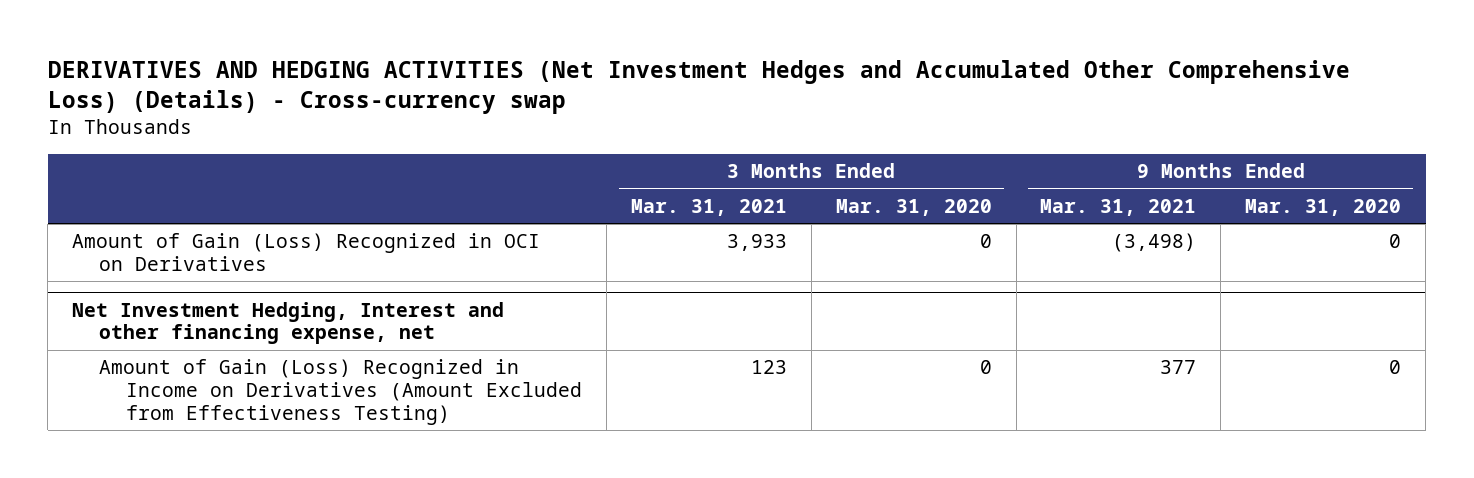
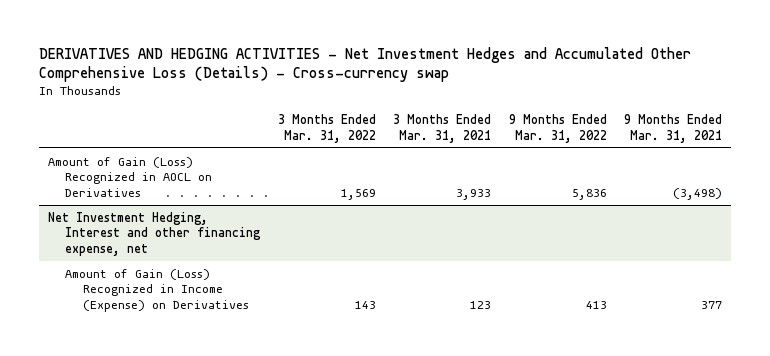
[47,60,1350,115] DERIVATIVES AND HEDGING ACTIVITIES (Net Investment Hedges and Accumulated Other Comprehensive Loss) (Details) - Cross-currency swap -> [39,46,692,83] DERIVATIVES AND HEDGING ACTIVITIES - Net Investment Hedges and Accumulated Other Comprehensive Loss (Details) - Cross-currency swap
[835,198,992,216] Mar. 31, 2020 -> none
[1245,198,1402,216] Mar. 31, 2020 -> none
none -> [277,114,376,143] 3 Months Ended Mar. 31, 2022
none -> [508,114,607,143] 9 Months Ended Mar. 31, 2022
[72,233,541,272] Amount of Gain (Loss) Recognized in OCI on Derivatives -> [47,156,213,197] Amount of Gain (Loss) Recognized in AOCL on Derivatives
[99,359,582,425] Amount of Gain (Loss) Recognized in Income on Derivatives (Amount Excluded from Effectiveness Testing) -> [65,268,250,312] Amount of Gain (Loss) Recognized in Income (Expense) on Derivatives

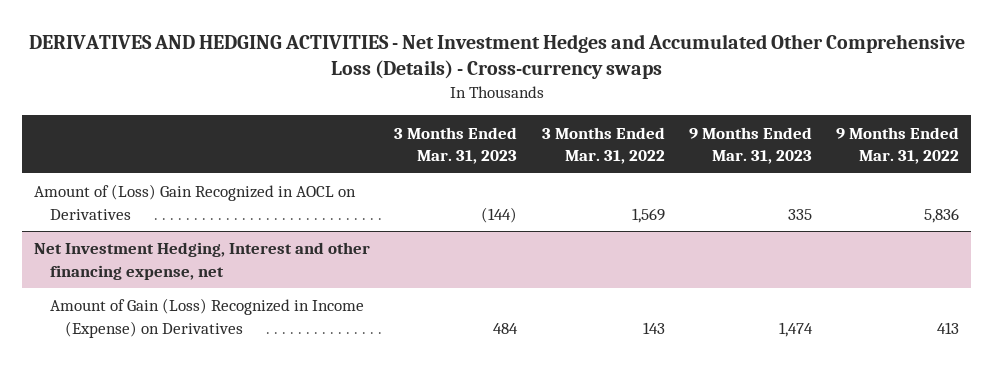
[39,46,692,83] DERIVATIVES AND HEDGING ACTIVITIES - Net Investment Hedges and Accumulated Other Comprehensive Loss (Details) - Cross-currency swap -> [28,33,965,80] DERIVATIVES AND HEDGING ACTIVITIES - Net Investment Hedges and Accumulated Other Comprehensive Loss (Details) - Cross-currency swaps
[393,114,492,143] 3 Months Ended Mar. 31, 2021 -> none
[623,114,722,143] 9 Months Ended Mar. 31, 2021 -> none
none -> [394,126,518,164] 3 Months Ended Mar. 31, 2023
none -> [688,126,812,164] 9 Months Ended Mar. 31, 2023
[47,156,213,197] Amount of Gain (Loss) Recognized in AOCL on Derivatives -> [34,184,357,220] Amount of (Loss) Gain Recognized in AOCL on Derivatives

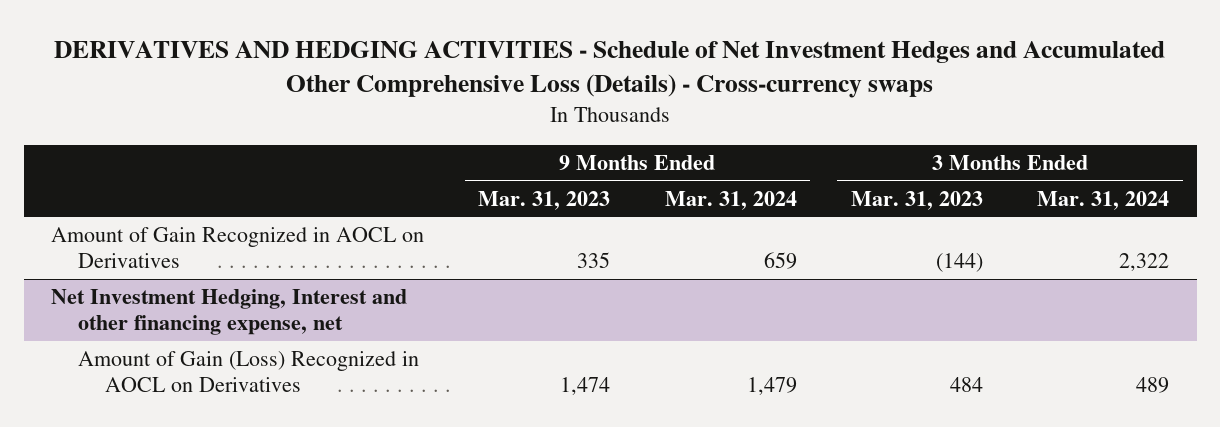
[28,33,965,80] DERIVATIVES AND HEDGING ACTIVITIES - Net Investment Hedges and Accumulated Other Comprehensive Loss (Details) - Cross-currency swaps -> [54,41,1166,99] DERIVATIVES AND HEDGING ACTIVITIES - Schedule of Net Investment Hedges and Accumulated Other Comprehensive Loss (Details) - Cross-currency swaps
[541,126,665,164] 3 Months Ended Mar. 31, 2022 -> none
[836,126,960,164] 9 Months Ended Mar. 31, 2022 -> none
none -> [664,190,797,210] Mar. 31, 2024
none -> [1037,190,1170,210] Mar. 31, 2024
[34,184,357,220] Amount of (Loss) Gain Recognized in AOCL on Derivatives -> [50,227,424,268] Amount of Gain Recognized in AOCL on Derivatives
[49,298,364,338] Amount of Gain (Loss) Recognized in Income (Expense) on Derivatives -> [77,351,419,392] Amount of Gain (Loss) Recognized in AOCL on Derivatives

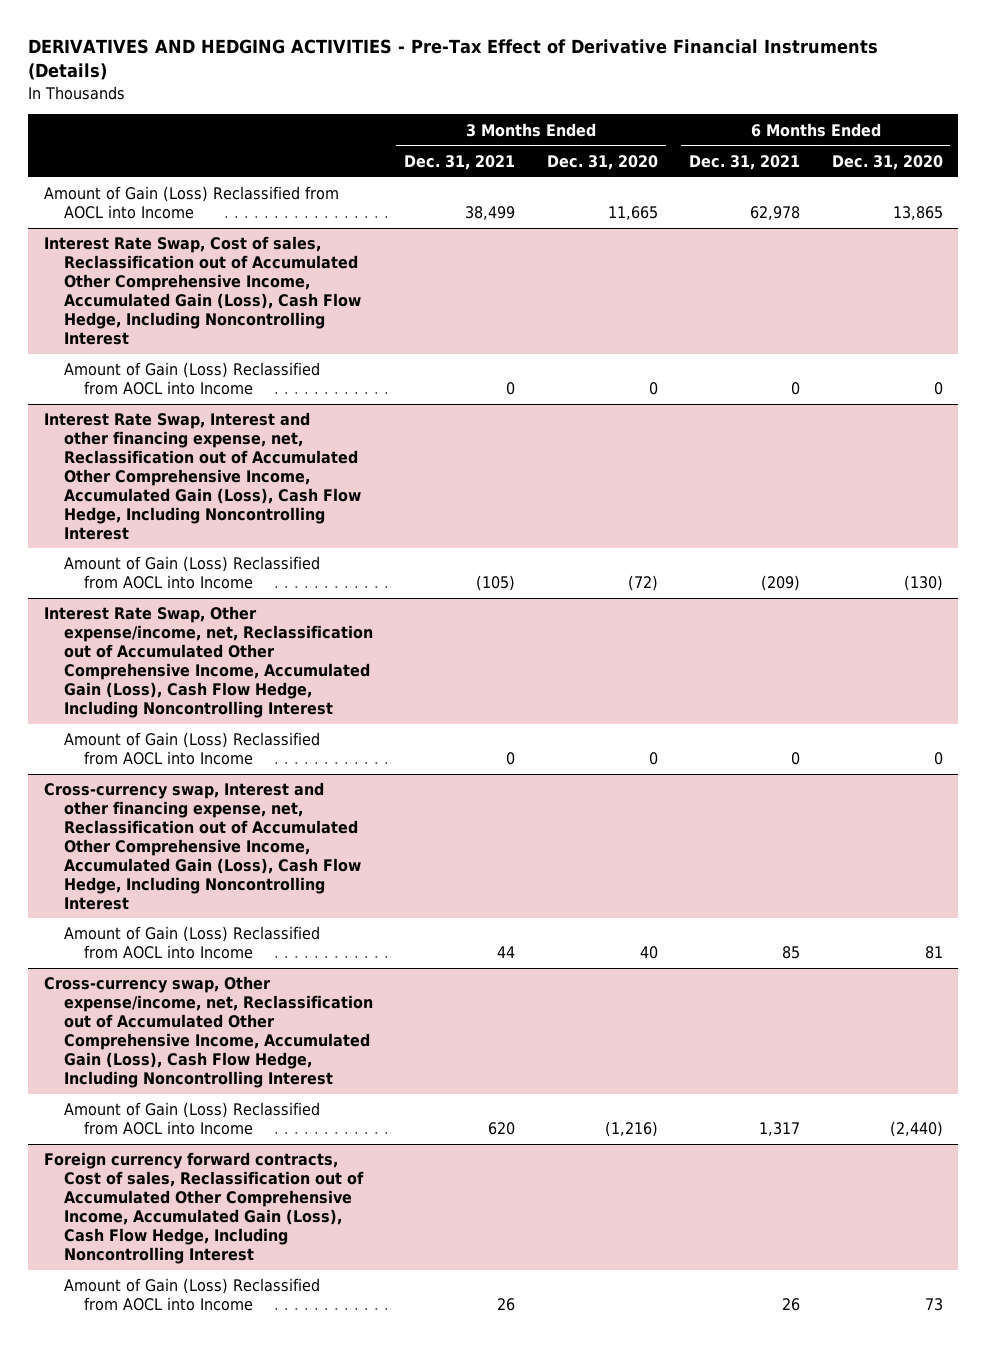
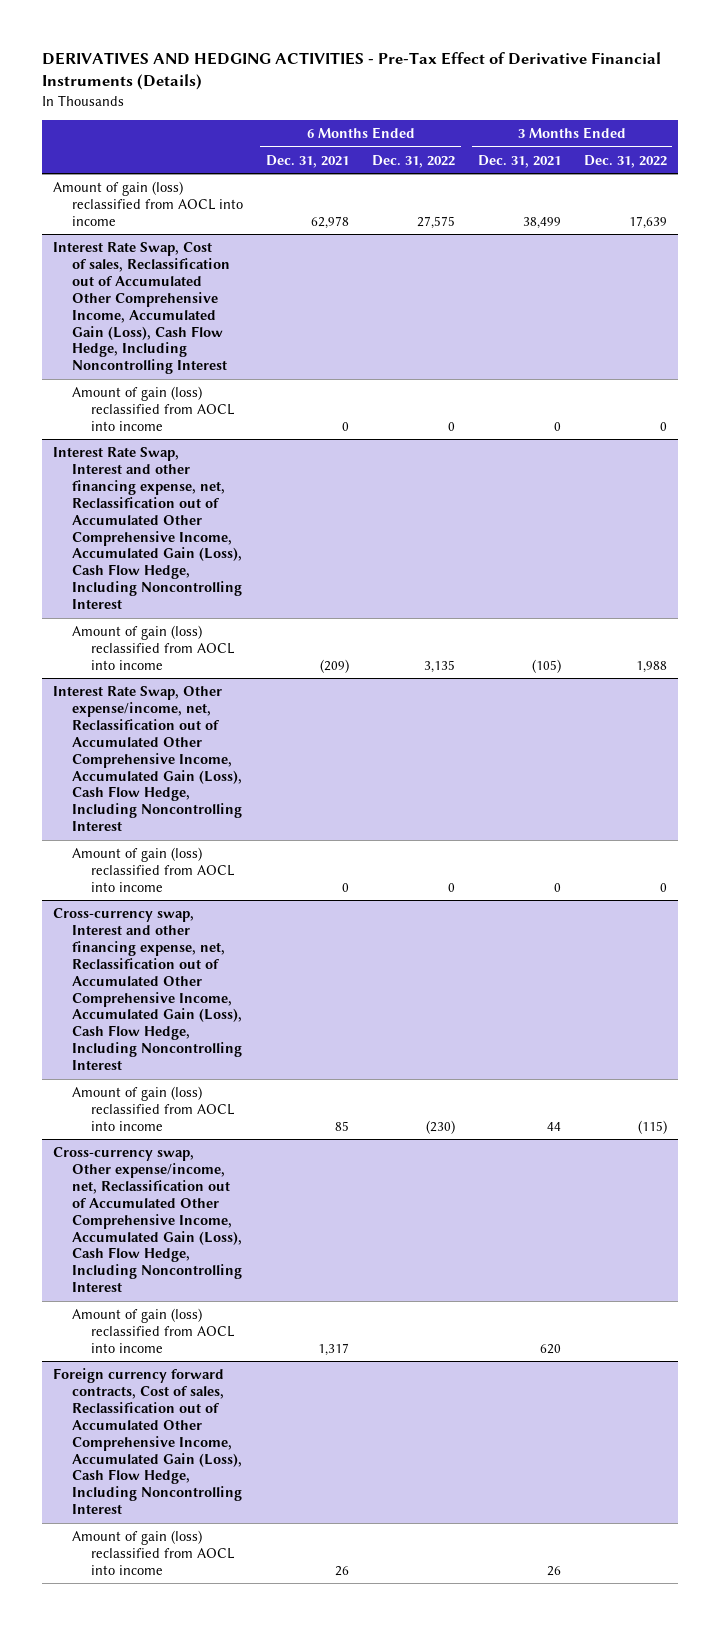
[546,155,658,171] Dec. 31, 2020 -> none
[831,155,943,171] Dec. 31, 2020 -> none
none -> [372,154,456,168] Dec. 31, 2022
none -> [583,154,667,168] Dec. 31, 2022
[44,186,340,220] Amount of Gain (Loss) Reclassified from AOCL into Income -> [53,181,244,226] Amount of gain (loss) reclassified from AOCL into income
[63,362,320,396] Amount of Gain (Loss) Reclassified from AOCL into Income -> [72,386,235,431] Amount of gain (loss) reclassified from AOCL into income
[63,556,320,590] Amount of Gain (Loss) Reclassified from AOCL into Income -> [72,625,235,670] Amount of gain (loss) reclassified from AOCL into income
[63,732,320,766] Amount of Gain (Loss) Reclassified from AOCL into Income -> [72,847,235,892] Amount of gain (loss) reclassified from AOCL into income
[63,926,320,960] Amount of Gain (Loss) Reclassified from AOCL into Income -> [72,1086,235,1131] Amount of gain (loss) reclassified from AOCL into income
[63,1102,320,1136] Amount of Gain (Loss) Reclassified from AOCL into Income -> [72,1308,235,1353] Amount of gain (loss) reclassified from AOCL into income
[63,1278,320,1312] Amount of Gain (Loss) Reclassified from AOCL into Income -> [72,1530,235,1575] Amount of gain (loss) reclassified from AOCL into income

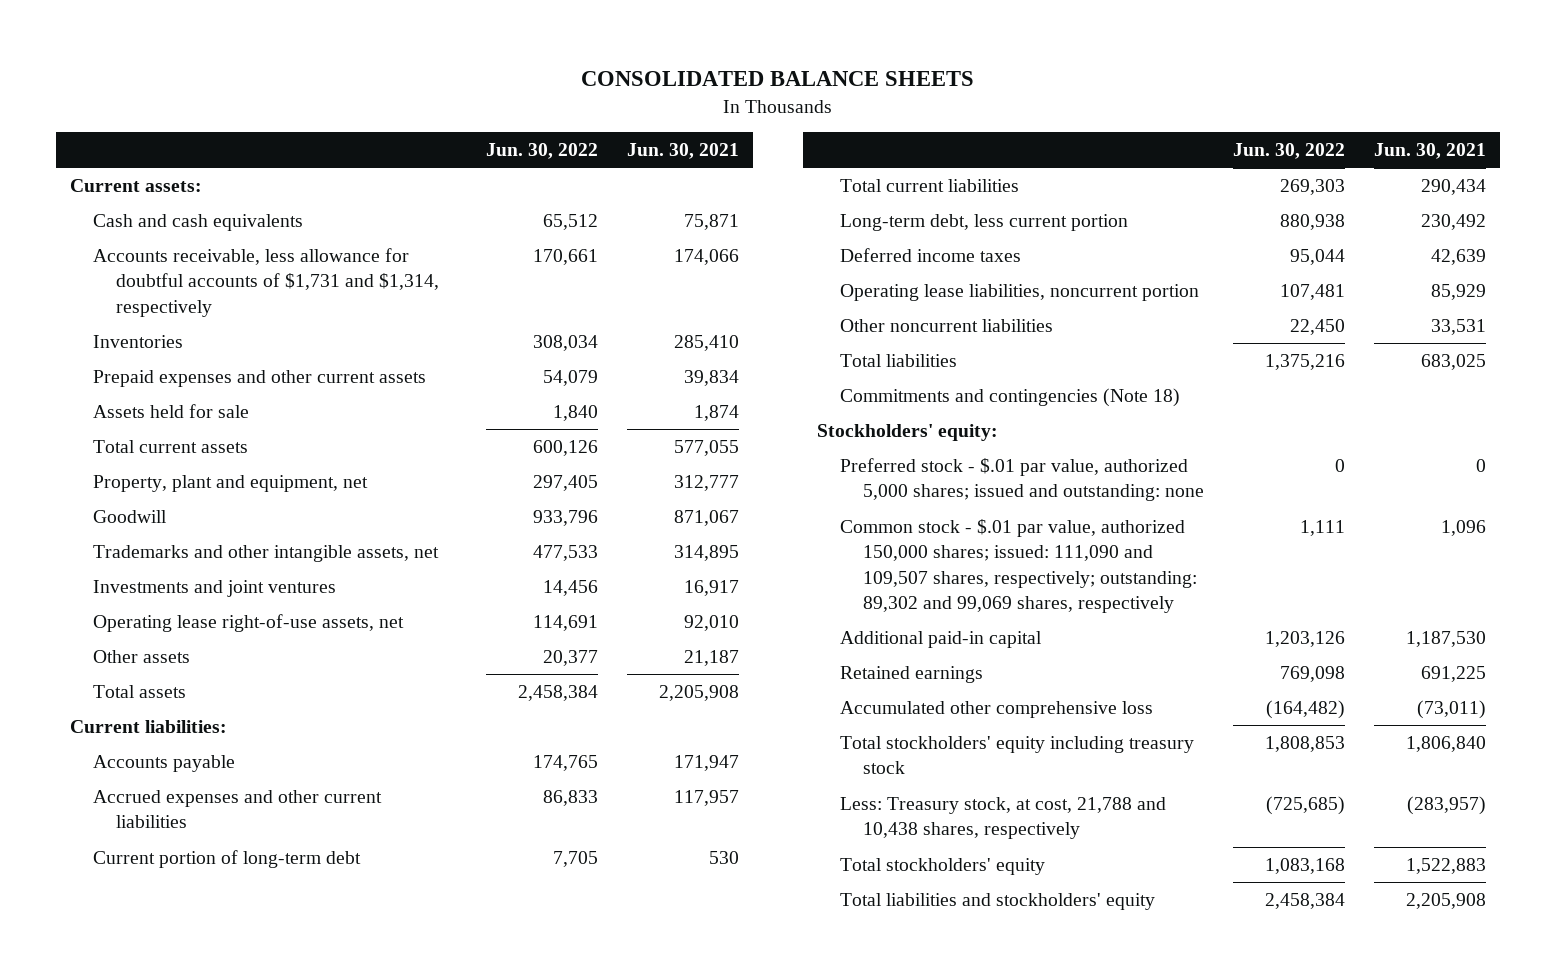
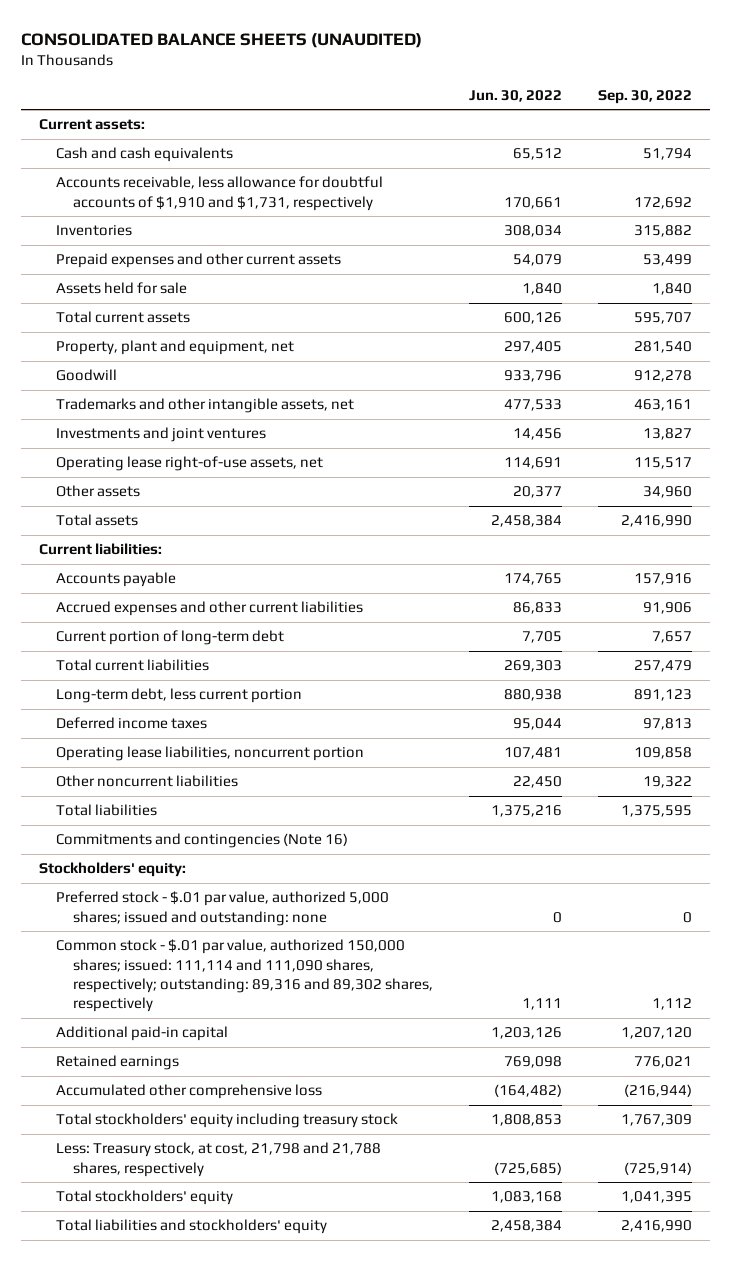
[580,71,974,87] CONSOLIDATED BALANCE SHEETS -> [21,32,423,48] CONSOLIDATED BALANCE SHEETS (UNAUDITED)
[626,143,739,160] Jun. 30, 2021 -> none
none -> [597,90,692,105] Sep. 30, 2022
[92,247,439,317] Accounts receivable, less allowance for doubtful accounts of $1,731 and $1,314, respectively -> [56,176,384,211] Accounts receivable, less allowance for doubtful accounts of $1,910 and $1,731, respectively
[840,387,1181,407] Commitments and contingencies (Note 18) -> [56,833,349,849] Commitments and contingencies (Note 16)
[840,518,1197,614] Common stock - $.01 par value, authorized 150,000 shares; issued: 111,090 and 109,507 shares, respectively; outstanding: 89,302 and 99,069 shares, respectively -> [56,939,433,1013] Common stock - $.01 par value, authorized 150,000 shares; issued: 111,114 and 111,090 shares, respectively; outstanding: 89,316 and 89,302 shares, respectively
[840,796,1167,840] Less: Treasury stock, at cost, 21,788 and 10,438 shares, respectively -> [56,1142,382,1177] Less: Treasury stock, at cost, 21,798 and 21,788 shares, respectively

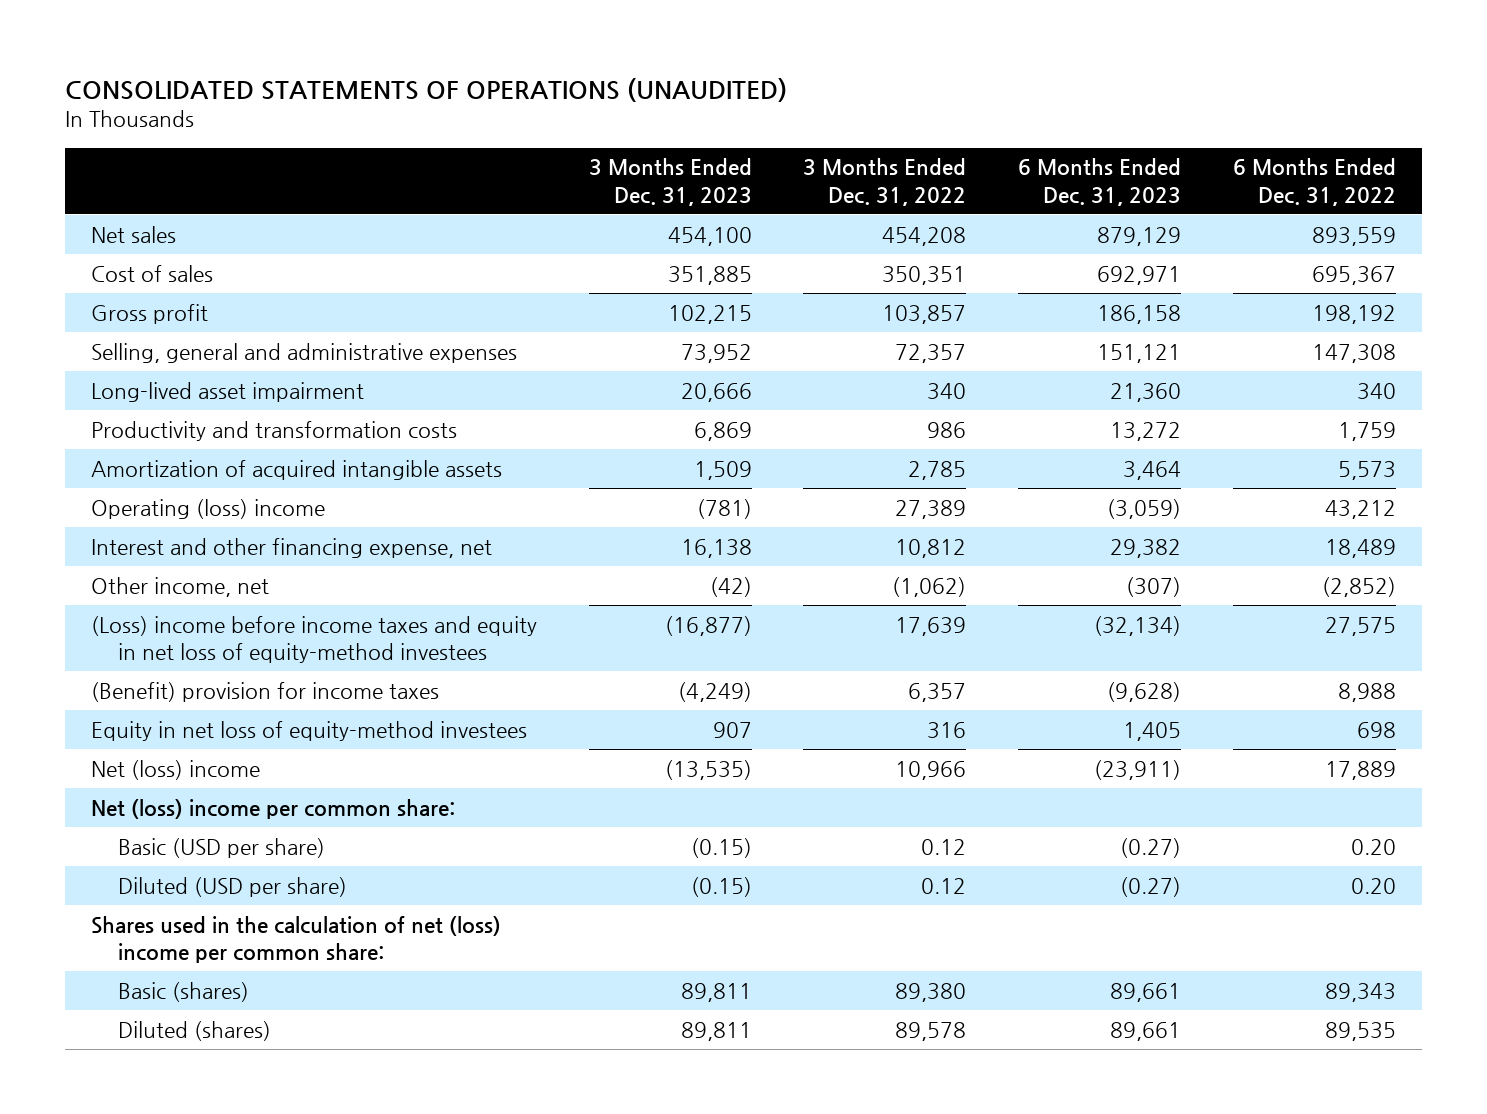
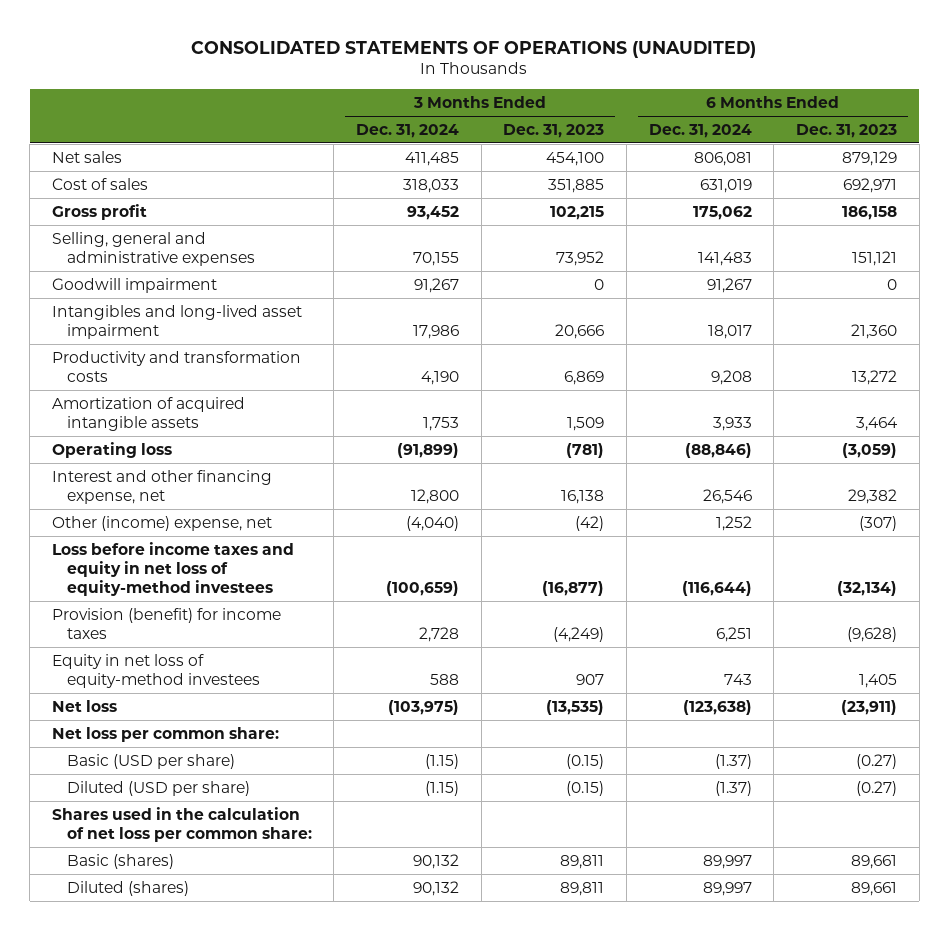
[803,158,967,206] 3 Months Ended Dec. 31, 2022 -> none
[1232,158,1396,206] 6 Months Ended Dec. 31, 2022 -> none
none -> [356,123,460,138] Dec. 31, 2024
none -> [648,123,752,138] Dec. 31, 2024
none -> [51,277,217,293] Goodwill impairment
[90,381,364,402] Long-lived asset impairment -> [51,304,302,339] Intangibles and long-lived asset impairment
[90,498,325,519] Operating (loss) income -> [51,441,172,458] Operating loss
[90,576,269,597] Other income, net -> [51,515,272,531] Other (income) expense, net
[90,615,537,664] (Loss) income before income taxes and equity in net loss of equity-method investees -> [51,541,294,597] Loss before income taxes and equity in net loss of equity-method investees
[90,681,439,702] (Benefit) provision for income taxes -> [51,607,281,639] Provision (benefit) for income taxes
[90,759,260,780] Net (loss) income -> [51,699,117,712] Net loss
[90,798,455,819] Net (loss) income per common share: -> [51,726,279,742] Net loss per common share:
[90,915,501,964] Shares used in the calculation of net (loss) income per common share: -> [51,806,312,842] Shares used in the calculation of net loss per common share:

